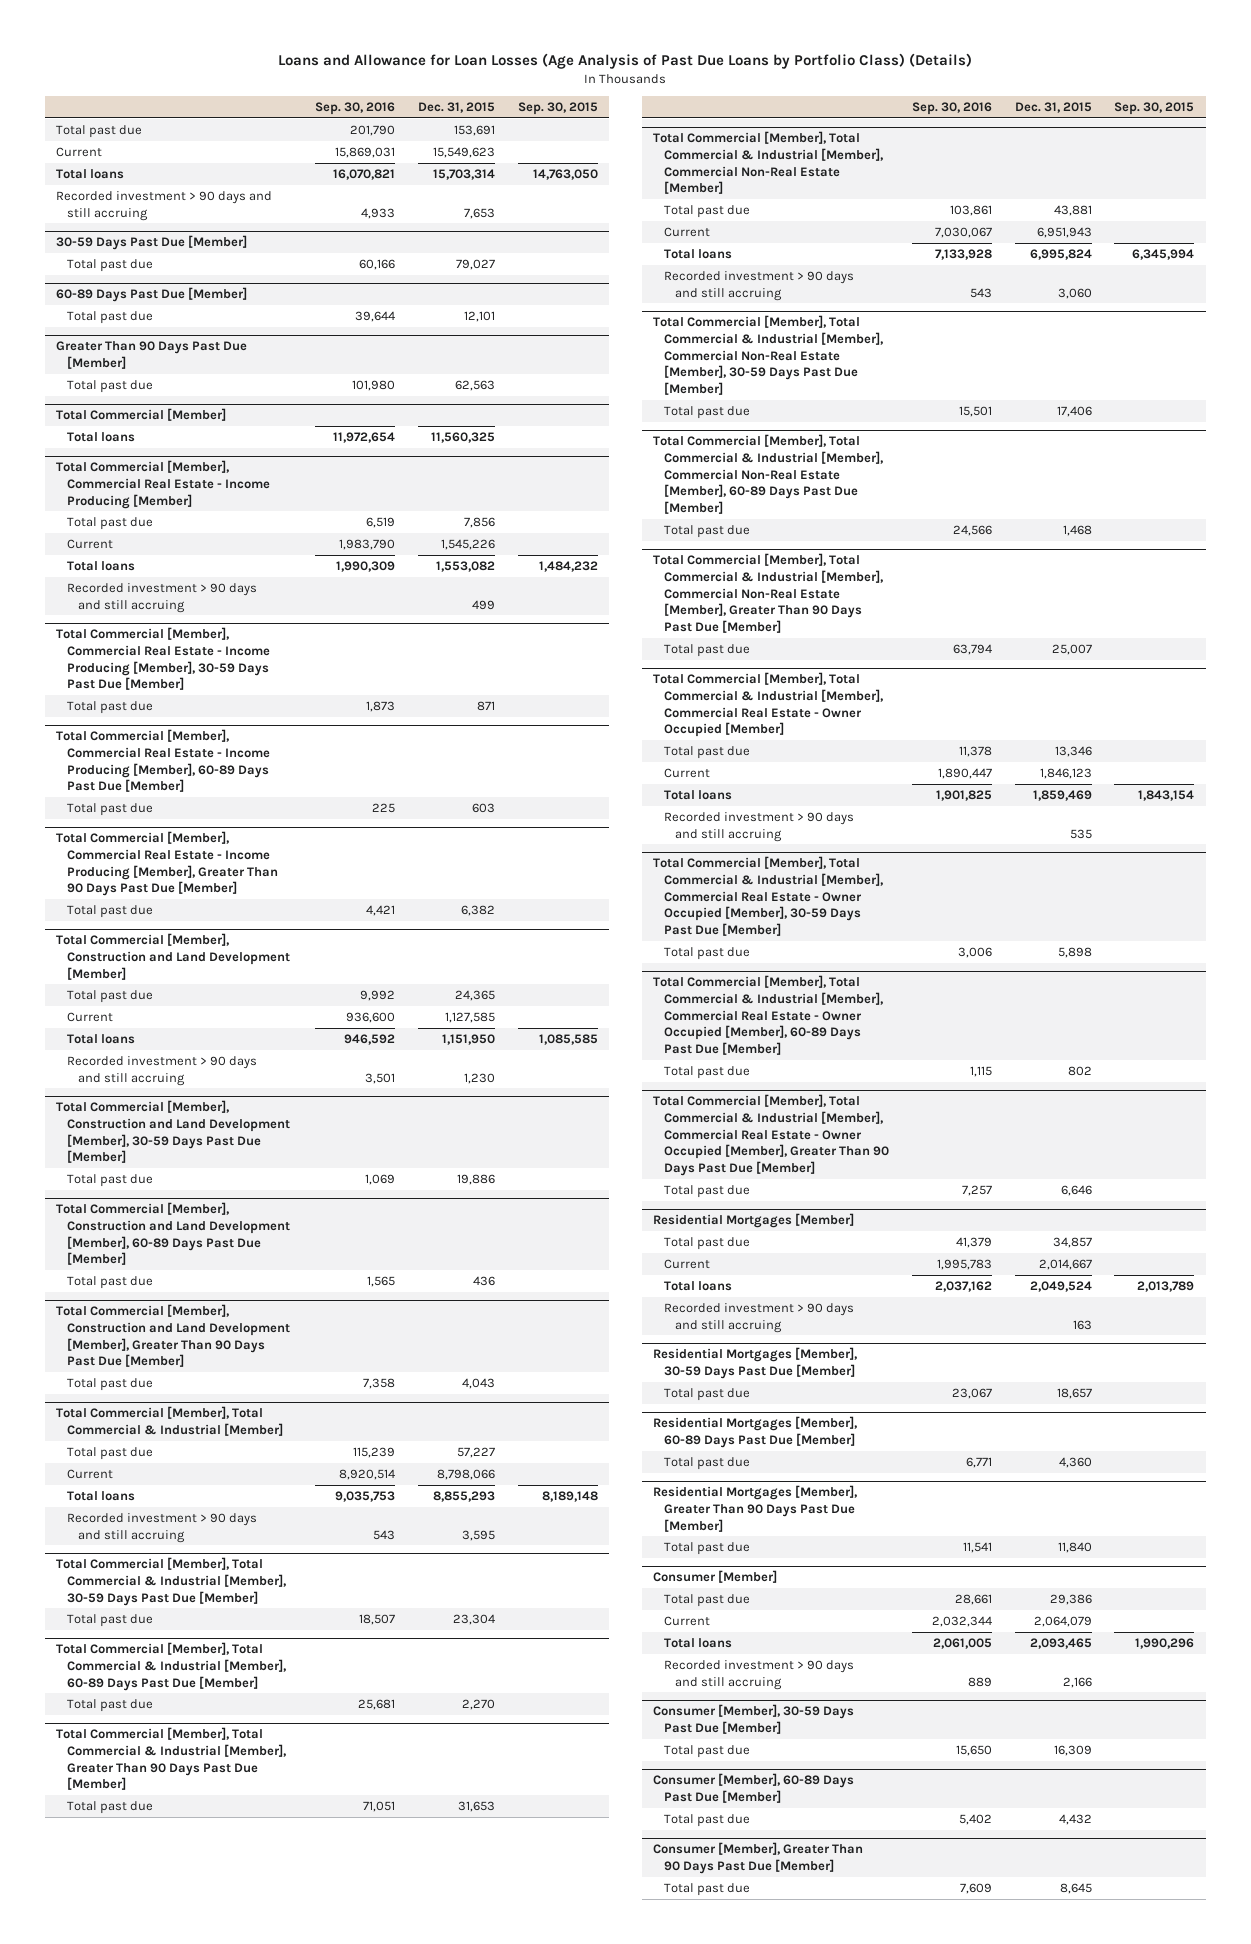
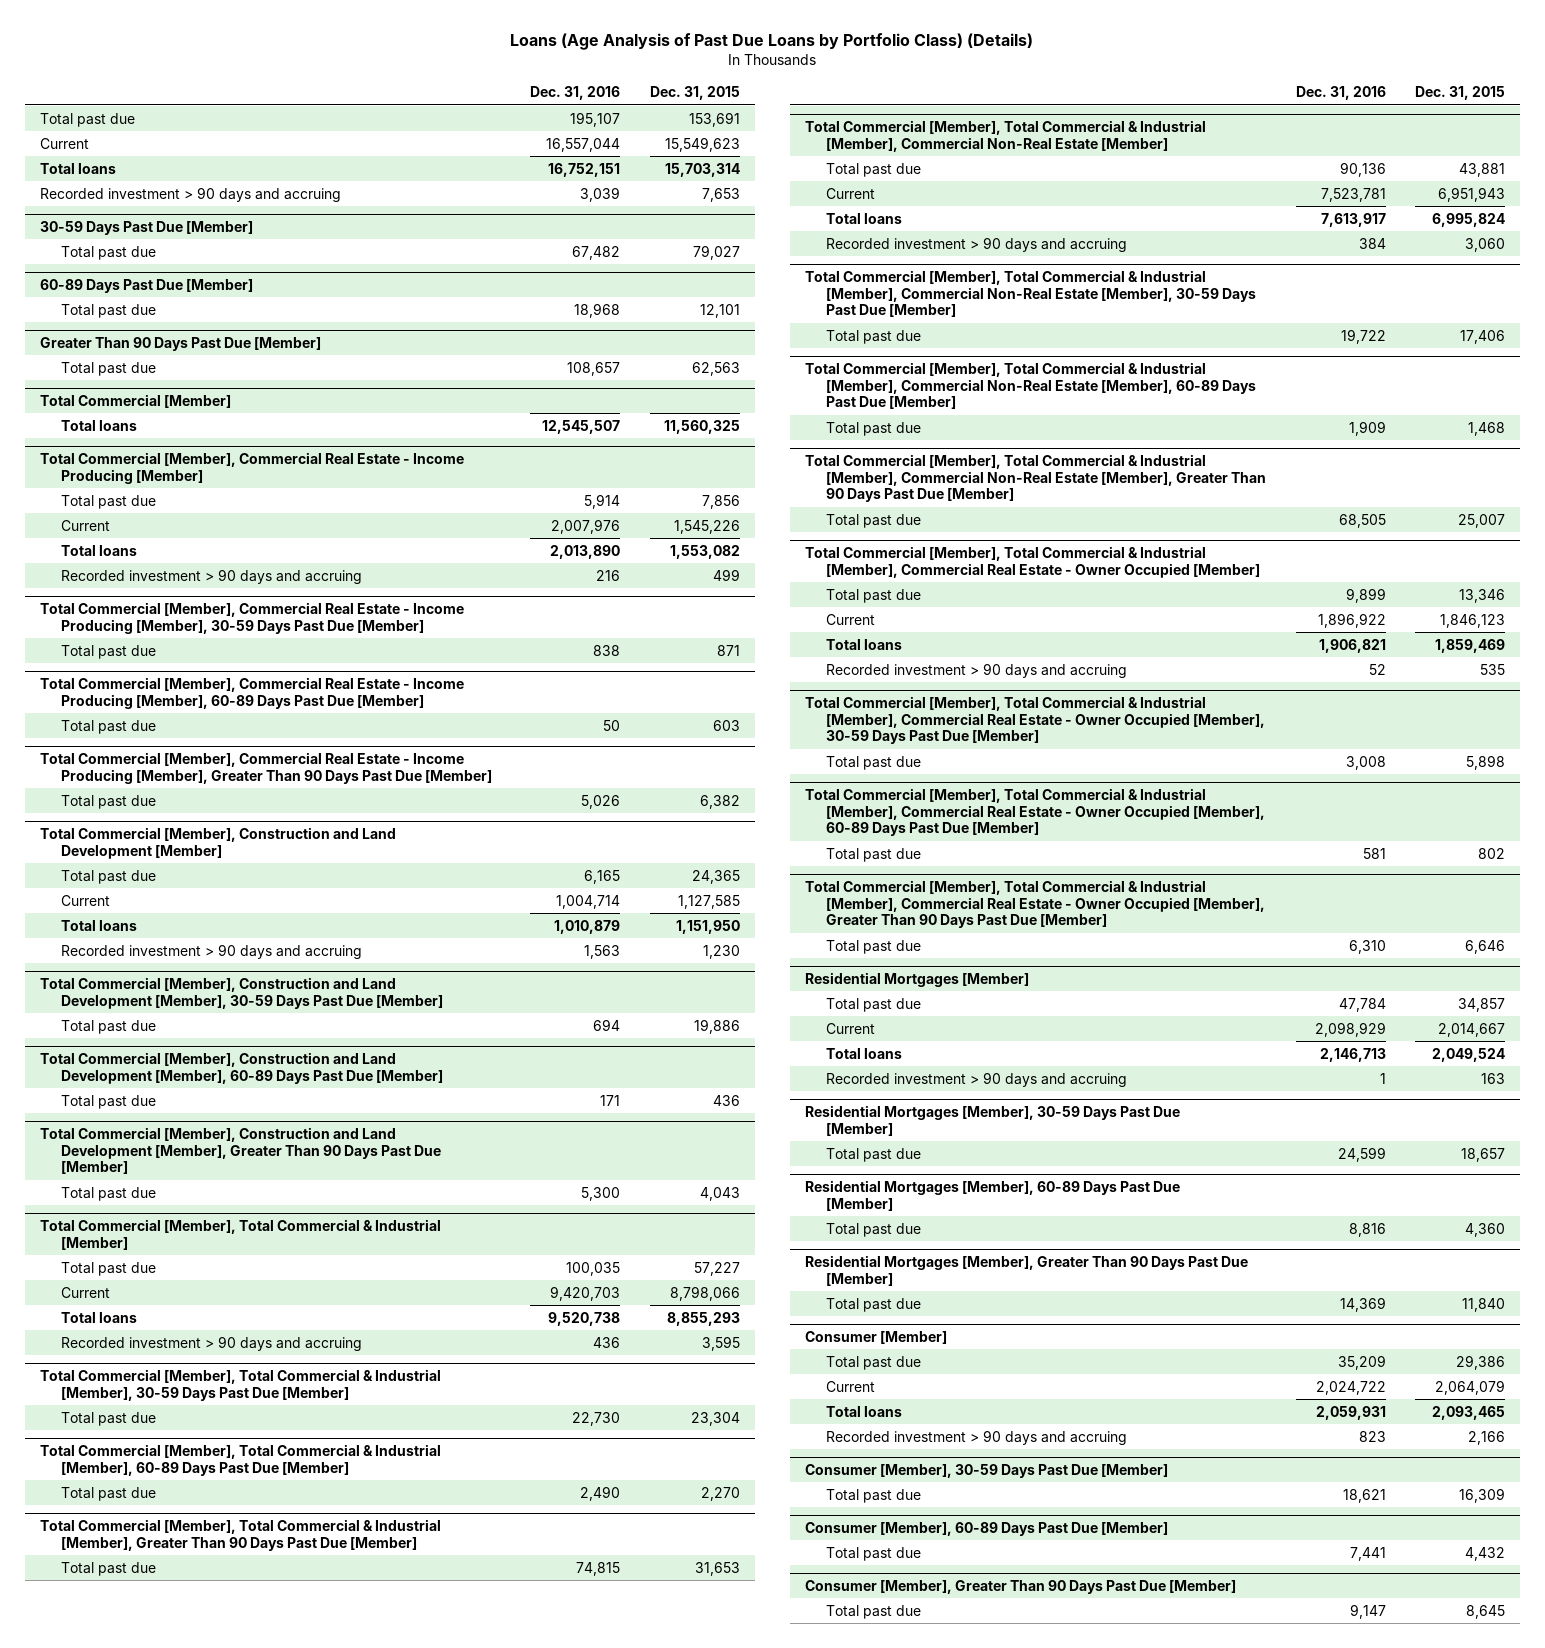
[278,53,973,70] Loans and Allowance for Loan Losses (Age Analysis of Past Due Loans by Portfolio Class) (Details) -> [510,33,1034,51] Loans (Age Analysis of Past Due Loans by Portfolio Class) (Details)
[315,101,396,115] Sep. 30, 2016 -> none
[517,101,598,115] Sep. 30, 2015 -> none
none -> [530,86,621,101] Dec. 31, 2016
[56,191,273,221] Recorded investment > 90 days and still accruing -> [39,186,341,202] Recorded investment > 90 days and accruing
[67,583,258,613] Recorded investment > 90 days and still accruing -> [60,568,362,584] Recorded investment > 90 days and accruing
[67,1056,258,1086] Recorded investment > 90 days and still accruing -> [60,943,362,959] Recorded investment > 90 days and accruing
[67,1513,258,1543] Recorded investment > 90 days and still accruing -> [60,1335,362,1351] Recorded investment > 90 days and accruing
[664,271,855,301] Recorded investment > 90 days and still accruing -> [826,236,1128,252] Recorded investment > 90 days and accruing
[664,812,855,842] Recorded investment > 90 days and still accruing -> [826,662,1128,678] Recorded investment > 90 days and accruing
[664,1303,855,1333] Recorded investment > 90 days and still accruing -> [826,1071,1128,1087] Recorded investment > 90 days and accruing
[664,1660,855,1690] Recorded investment > 90 days and still accruing -> [826,1429,1128,1445] Recorded investment > 90 days and accruing

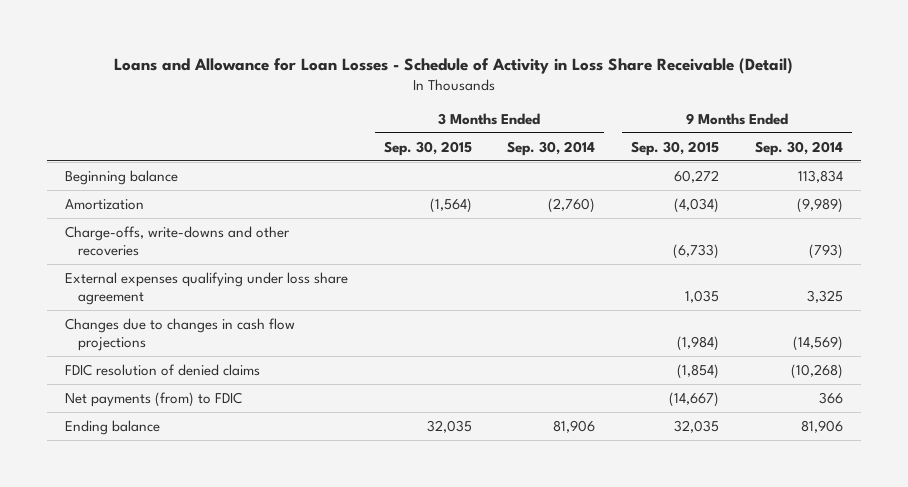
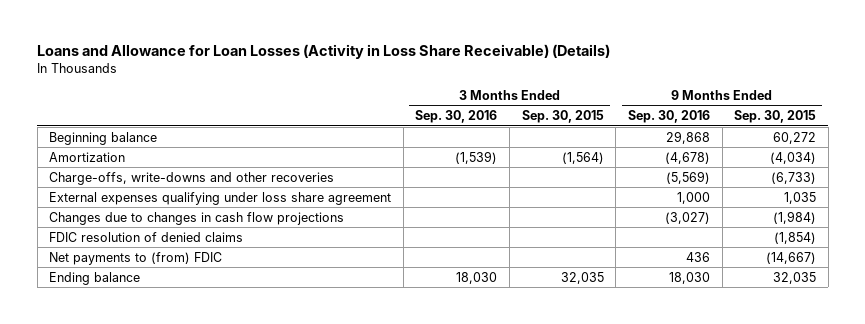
[113,58,793,75] Loans and Allowance for Loan Losses - Schedule of Activity in Loss Share Receivable (Detail) -> [37,44,611,60] Loans and Allowance for Loan Losses (Activity in Loss Share Receivable) (Details)
[507,140,596,156] Sep. 30, 2014 -> none
[754,140,843,156] Sep. 30, 2014 -> none
none -> [415,110,498,124] Sep. 30, 2016
none -> [627,110,710,124] Sep. 30, 2016
[64,391,242,407] Net payments (from) to FDIC -> [49,251,223,265] Net payments to (from) FDIC

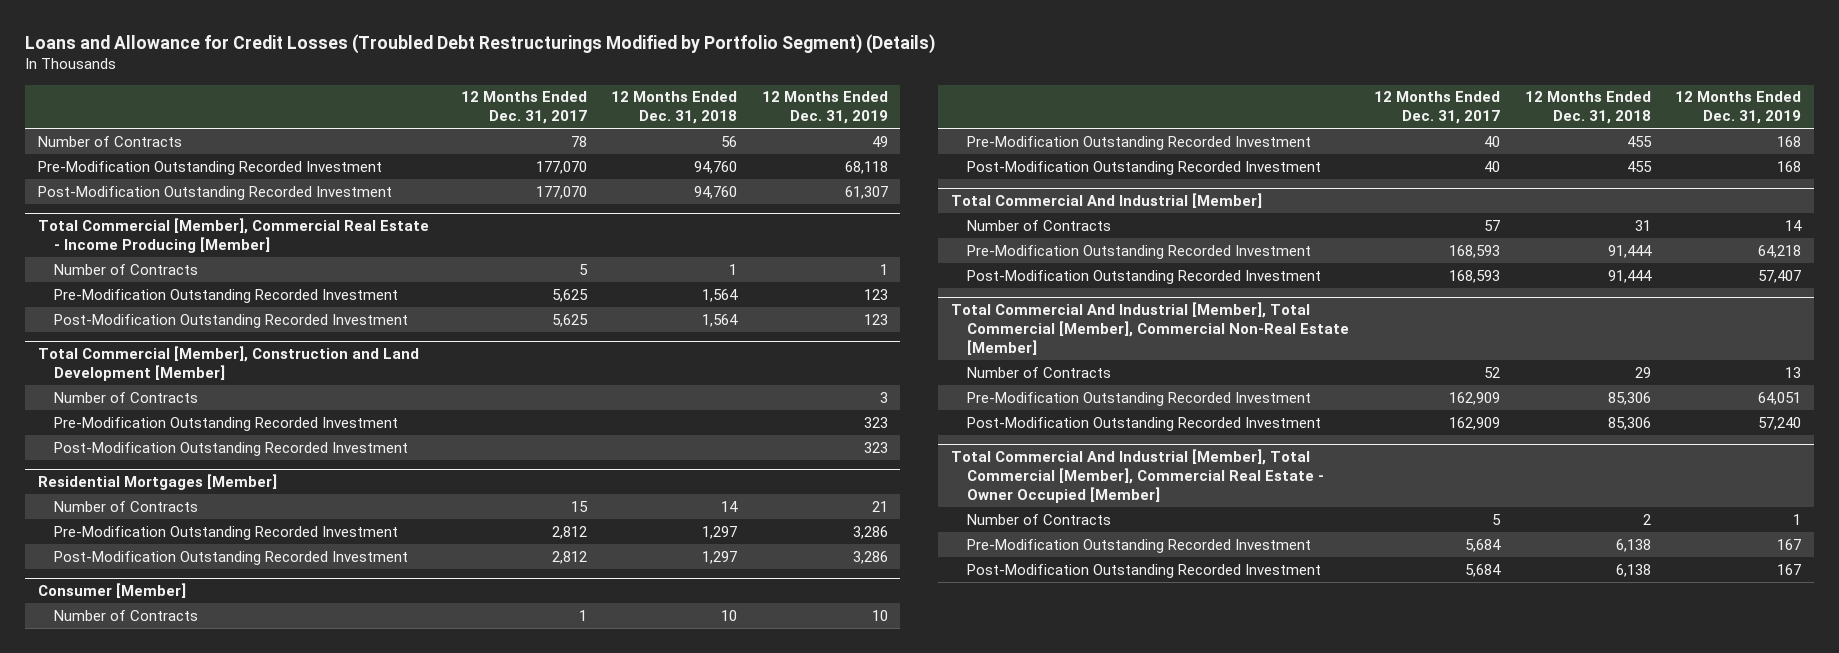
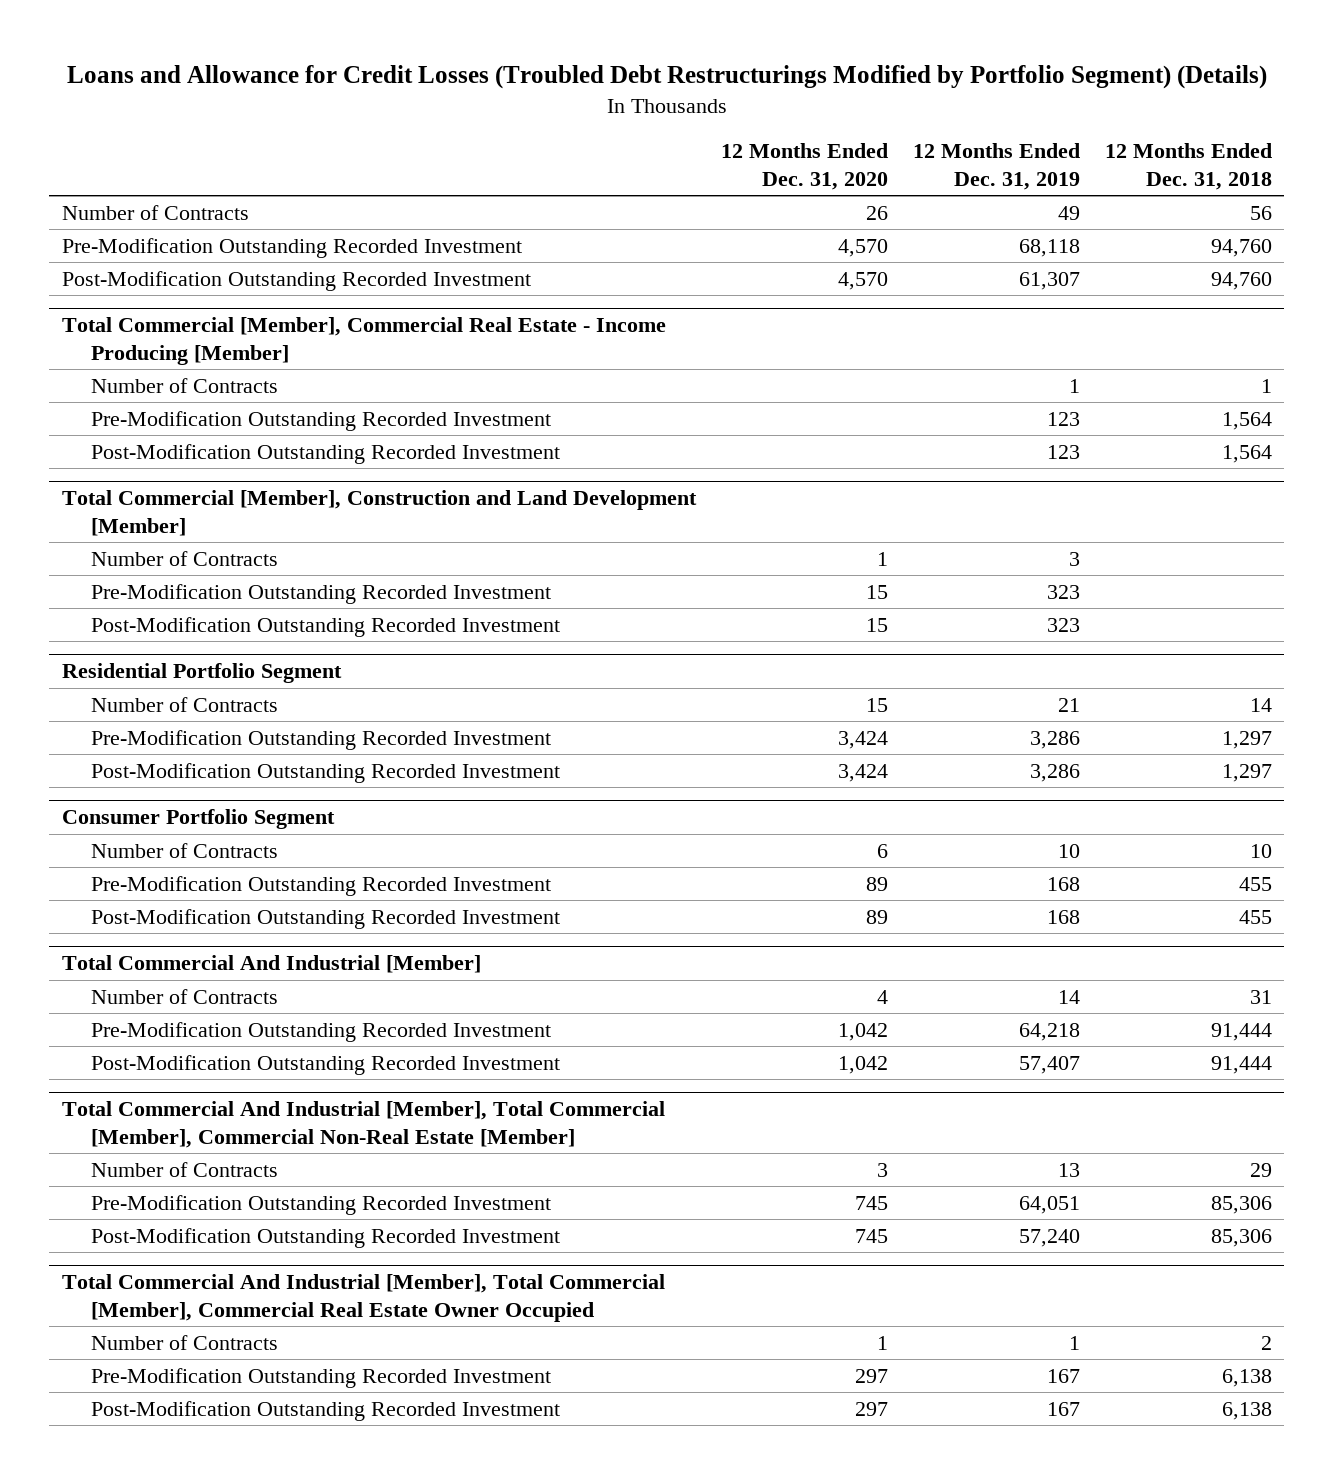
[460,91,587,125] 12 Months Ended Dec. 31, 2017 -> none
none -> [720,143,888,190] 12 Months Ended Dec. 31, 2020
[37,474,277,491] Residential Mortgages [Member] -> [61,663,342,684] Residential Portfolio Segment
[37,583,186,599] Consumer [Member] -> [61,809,335,830] Consumer Portfolio Segment
[950,449,1325,503] Total Commercial And Industrial [Member], Total Commercial [Member], Commercial Real Estate - Owner Occupied [Member] -> [61,1274,665,1322] Total Commercial And Industrial [Member], Total Commercial [Member], Commercial Real Estate Owner Occupied

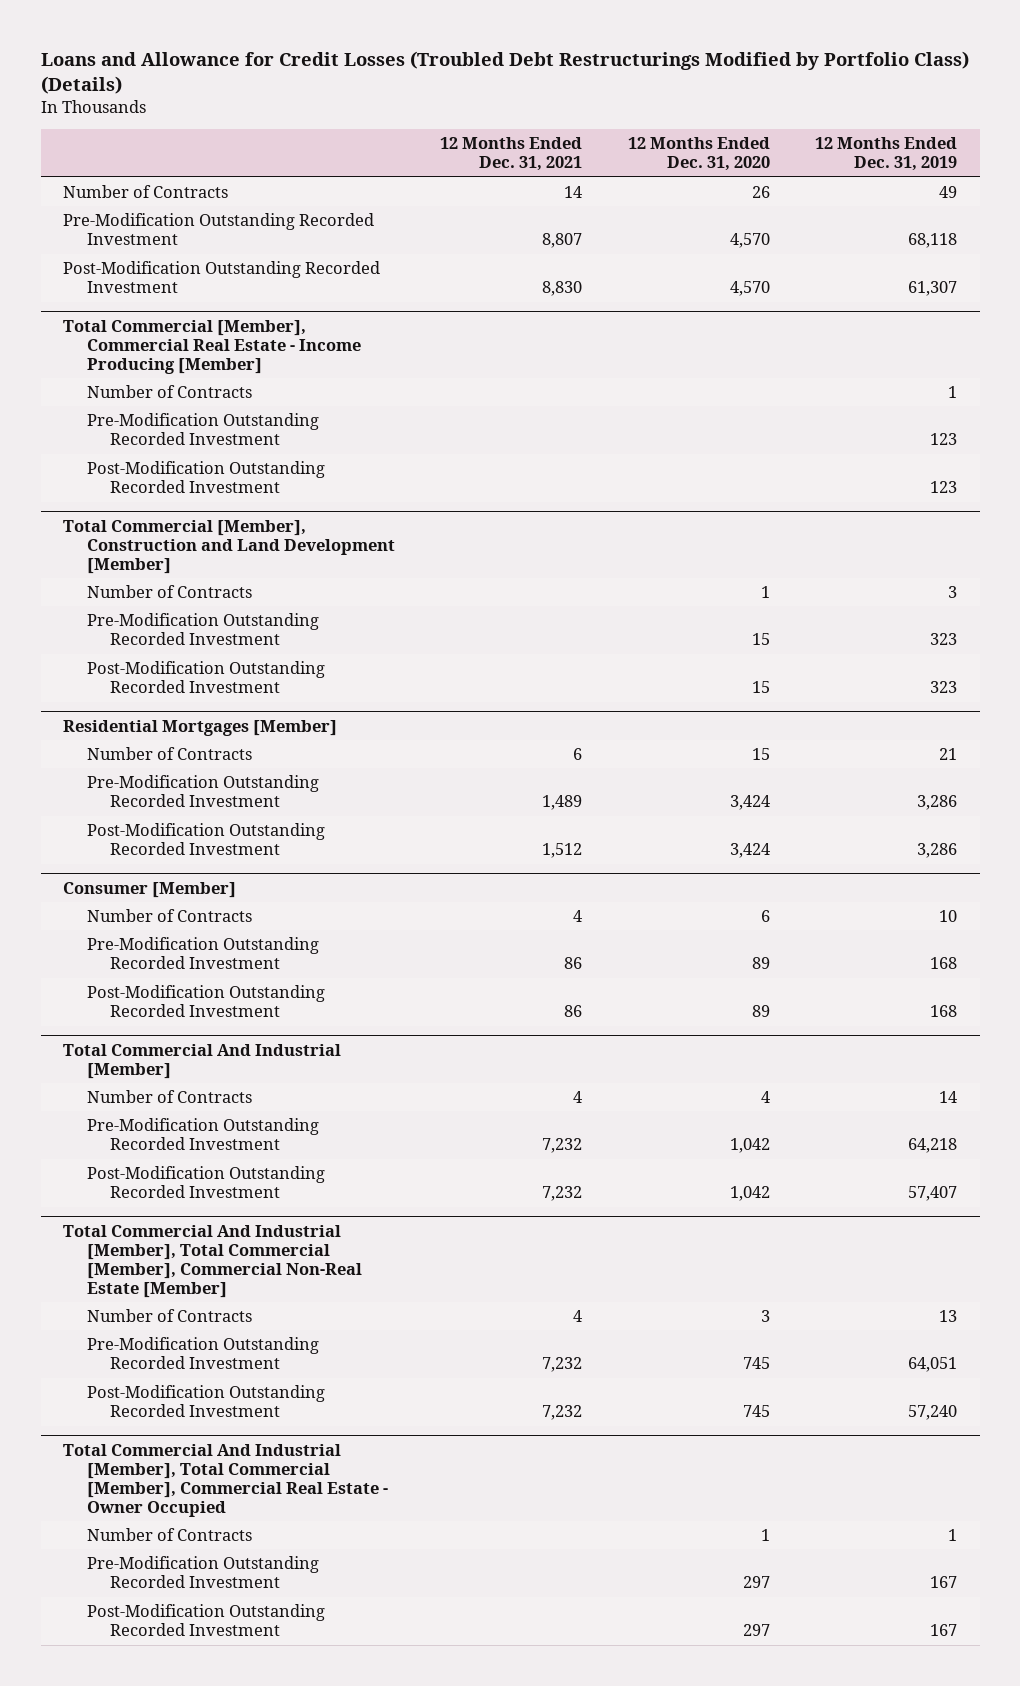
[66,65,1267,90] Loans and Allowance for Credit Losses (Troubled Debt Restructurings Modified by Portfolio Segment) (Details) -> [40,50,969,95] Loans and Allowance for Credit Losses (Troubled Debt Restructurings Modified by Portfolio Class) (Details)
[1104,143,1272,190] 12 Months Ended Dec. 31, 2018 -> none
none -> [440,137,583,172] 12 Months Ended Dec. 31, 2021
[61,663,342,684] Residential Portfolio Segment -> [63,719,338,736] Residential Mortgages [Member]
[61,809,335,830] Consumer Portfolio Segment -> [63,881,237,898] Consumer [Member]
[61,1274,665,1322] Total Commercial And Industrial [Member], Total Commercial [Member], Commercial Real Estate Owner Occupied -> [63,1443,388,1517] Total Commercial And Industrial [Member], Total Commercial [Member], Commercial Real Estate - Owner Occupied

